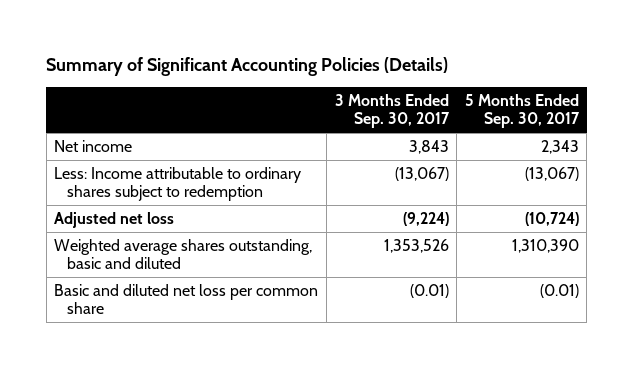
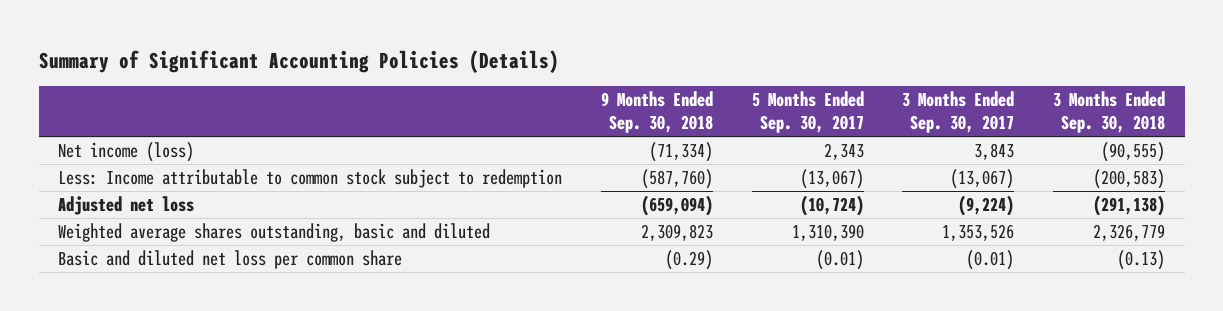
none -> [600,91,713,134] 9 Months Ended Sep. 30, 2018
none -> [1053,91,1166,134] 3 Months Ended Sep. 30, 2018
[54,140,133,153] Net income -> [58,142,195,163] Net income (loss)
[54,167,302,202] Less: Income attributable to ordinary shares subject to redemption -> [58,169,563,189] Less: Income attributable to common stock subject to redemption

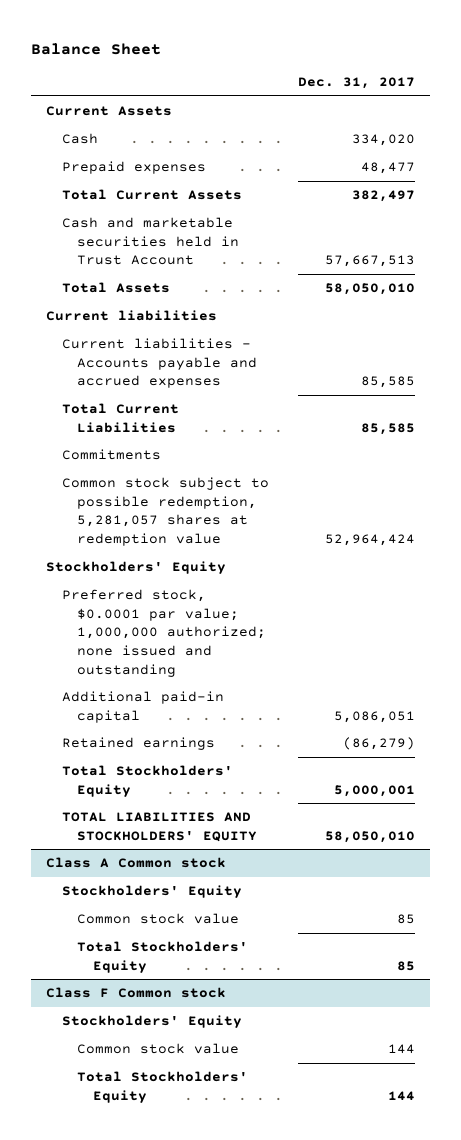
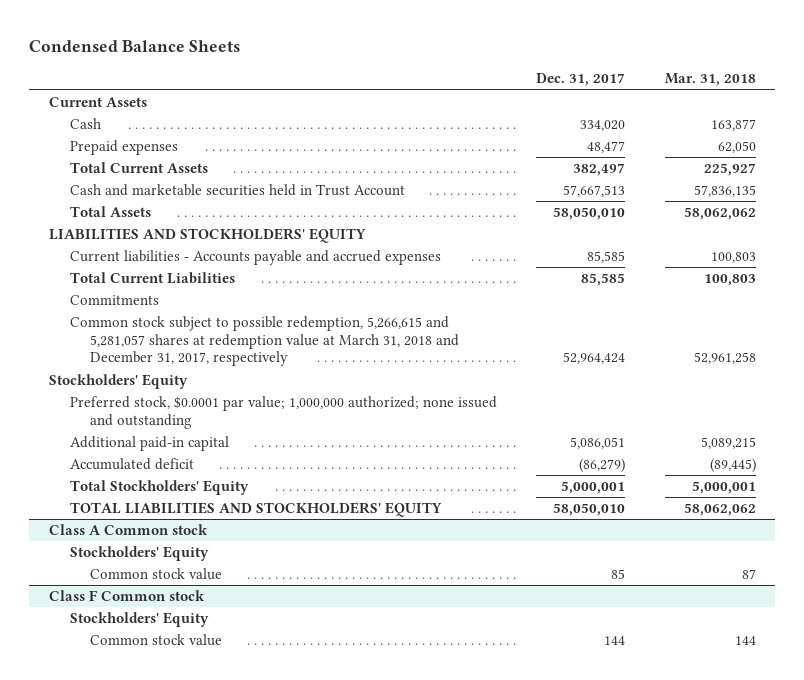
[31,42,162,55] Balance Sheet -> [28,40,240,53] Condensed Balance Sheets
none -> [664,73,756,87] Mar. 31, 2018
[45,310,217,322] Current liabilities -> none
none -> [48,228,366,244] LIABILITIES AND STOCKHOLDERS' EQUITY
[61,477,269,546] Common stock subject to possible redemption, 5,281,057 shares at redemption value -> [69,316,460,367] Common stock subject to possible redemption, 5,266,615 and 5,281,057 shares at redemption value at March 31, 2018 and December 31, 2017, respectively
[61,737,215,751] Retained earnings -> [69,458,194,471] Accumulated deficit
[77,941,249,973] Total Stockholders' Equity -> none
[77,1071,249,1103] Total Stockholders' Equity -> none

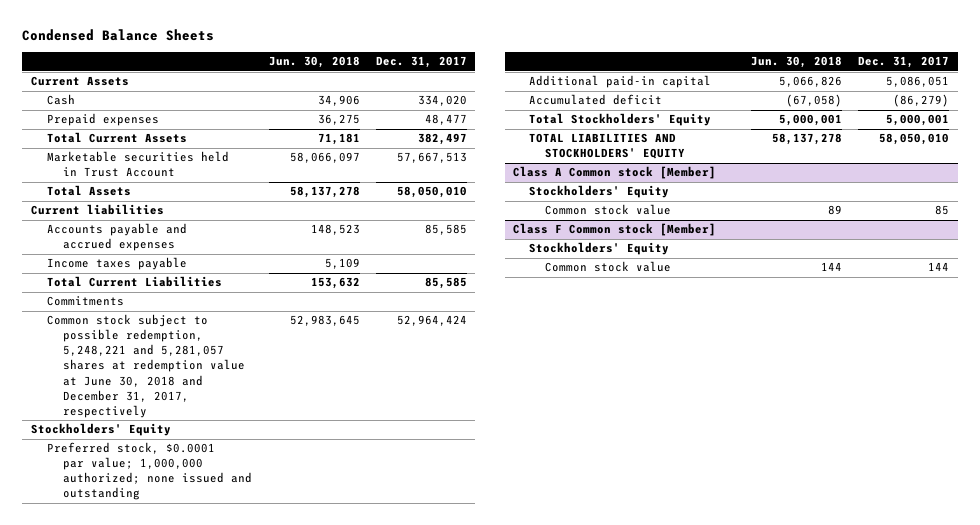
[664,73,756,87] Mar. 31, 2018 -> none
none -> [268,56,360,69] Jun. 30, 2018
[69,184,405,197] Cash and marketable securities held in Trust Account -> [46,151,229,178] Marketable securities held in Trust Account
[48,228,366,244] LIABILITIES AND STOCKHOLDERS' EQUITY -> none
none -> [30,204,164,216] Current liabilities
[69,250,441,266] Current liabilities - Accounts payable and accrued expenses -> [46,223,187,252] Accounts payable and accrued expenses
none -> [46,257,187,271] Income taxes payable
[69,316,460,367] Common stock subject to possible redemption, 5,266,615 and 5,281,057 shares at redemption value at March 31, 2018 and December 31, 2017, respectively -> [46,314,245,418] Common stock subject to possible redemption, 5,248,221 and 5,281,057 shares at redemption value at June 30, 2018 and December 31, 2017, respectively
[48,524,208,536] Class A Common stock -> [512,166,716,180] Class A Common stock [Member]
[48,590,205,602] Class F Common stock -> [512,223,716,237] Class F Common stock [Member]

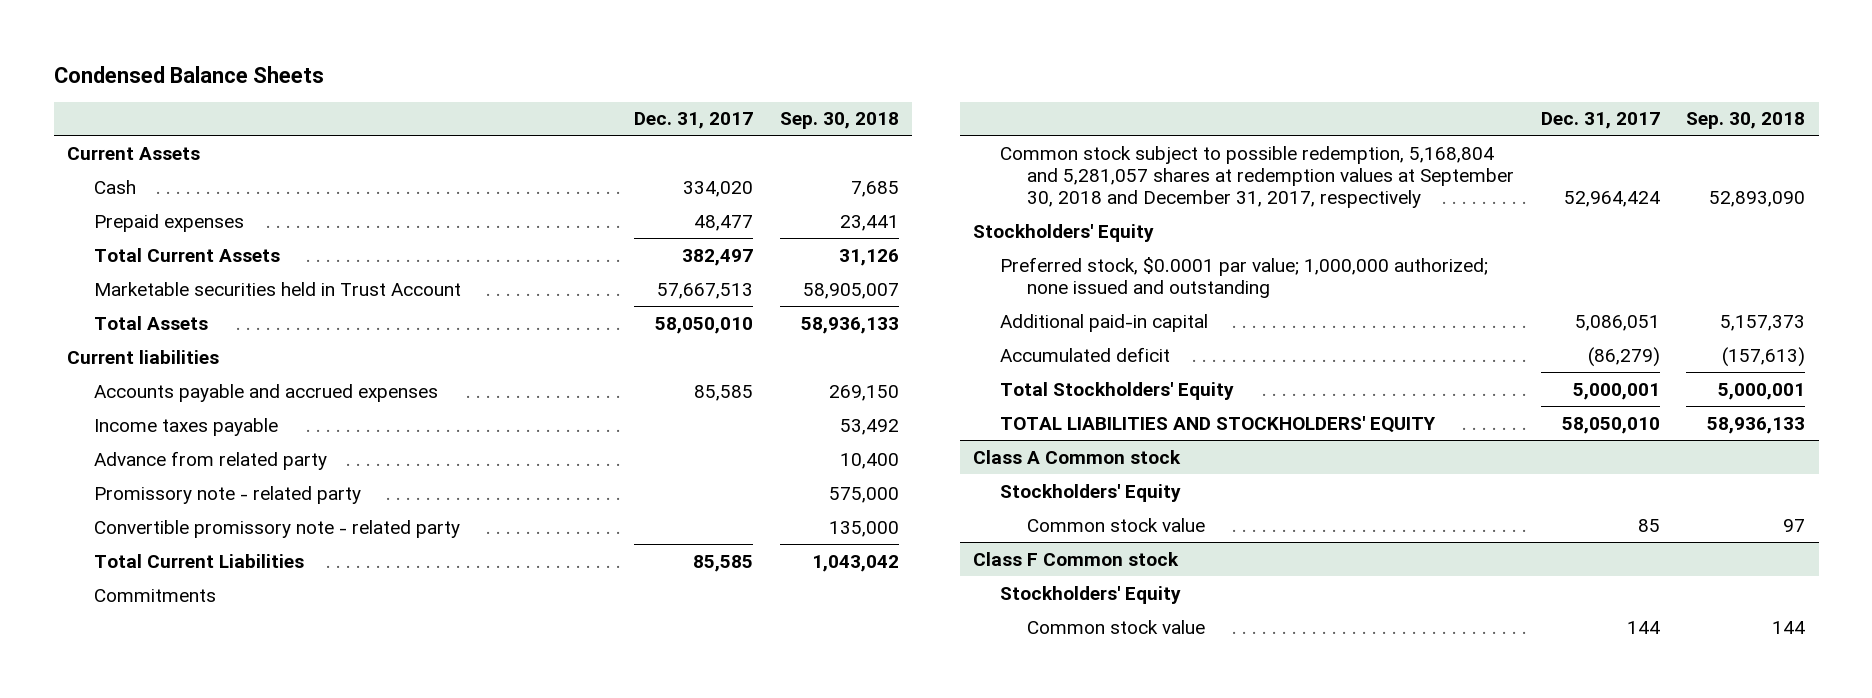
[268,56,360,69] Jun. 30, 2018 -> none
none -> [780,112,900,130] Sep. 30, 2018
none -> [93,450,327,470] Advance from related party
none -> [93,485,361,504] Promissory note - related party
none -> [93,519,460,538] Convertible promissory note - related party
[46,314,245,418] Common stock subject to possible redemption, 5,248,221 and 5,281,057 shares at redemption value at June 30, 2018 and December 31, 2017, respectively -> [999,145,1514,209] Common stock subject to possible redemption, 5,168,804 and 5,281,057 shares at redemption values at September 30, 2018 and December 31, 2017, respectively
[512,166,716,180] Class A Common stock [Member] -> [972,449,1181,464] Class A Common stock
[512,223,716,237] Class F Common stock [Member] -> [972,551,1179,566] Class F Common stock

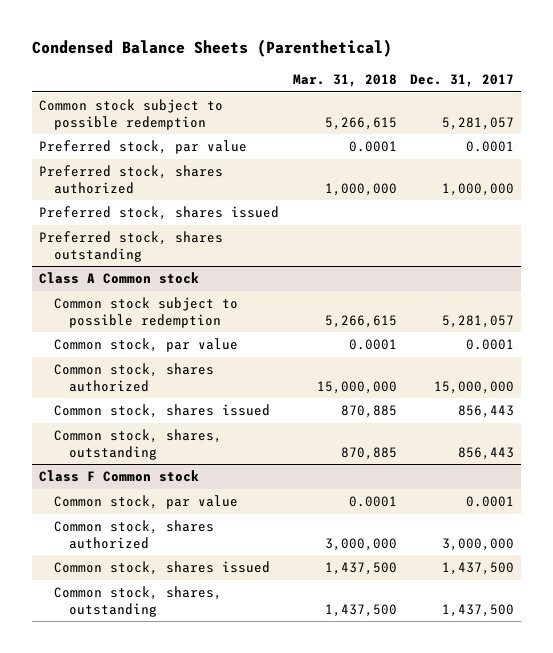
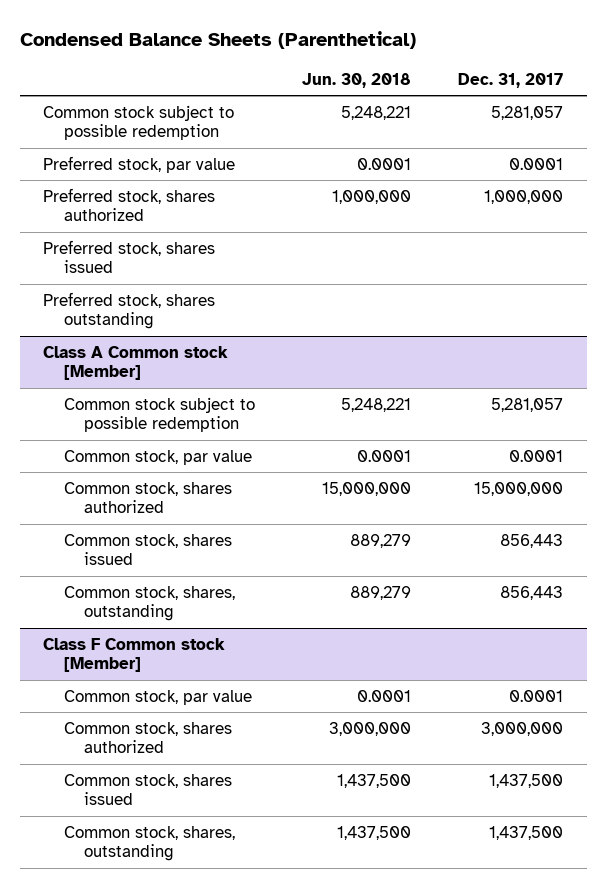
[292,74,397,88] Mar. 31, 2018 -> none
none -> [301,73,411,89] Jun. 30, 2018
[38,272,199,285] Class A Common stock -> [43,345,229,381] Class A Common stock [Member]
[38,470,199,483] Class F Common stock -> [43,637,226,673] Class F Common stock [Member]

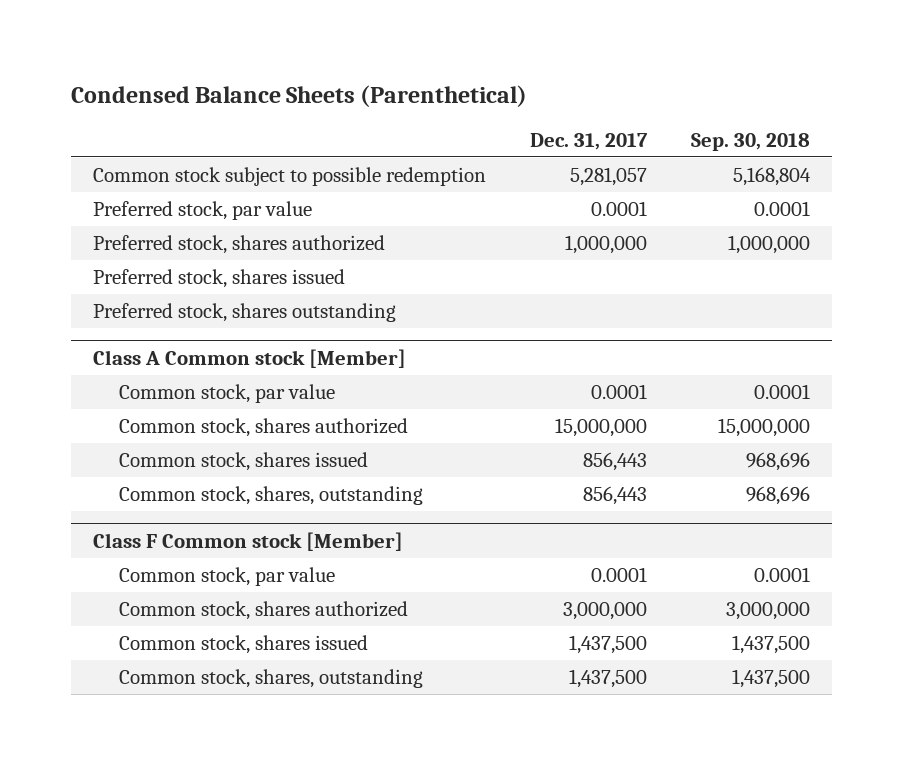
[301,73,411,89] Jun. 30, 2018 -> none
none -> [691,132,811,151] Sep. 30, 2018
[63,396,255,433] Common stock subject to possible redemption -> none

